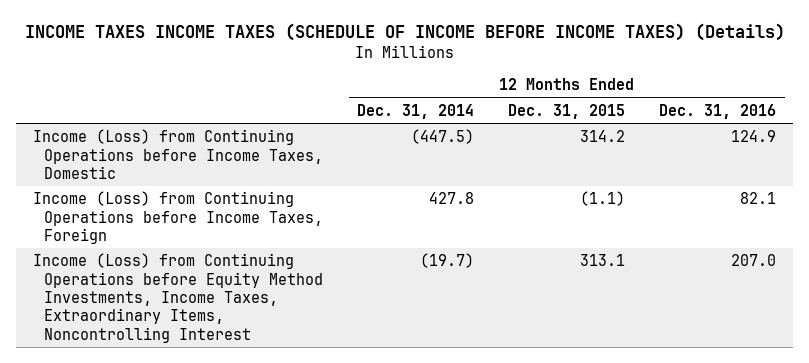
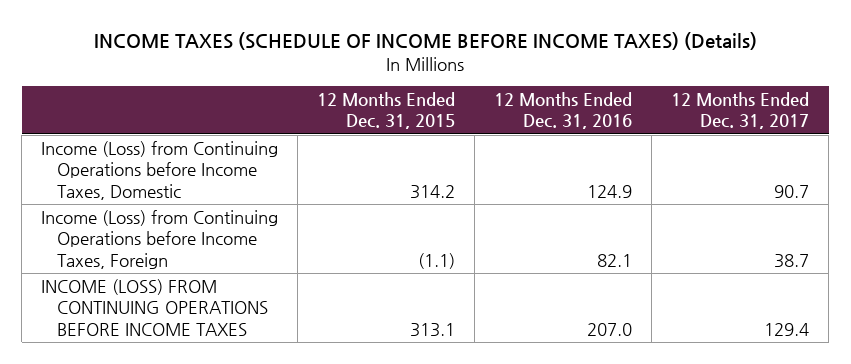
[24,23,785,42] INCOME TAXES INCOME TAXES (SCHEDULE OF INCOME BEFORE INCOME TAXES) (Details) -> [94,32,758,51] INCOME TAXES (SCHEDULE OF INCOME BEFORE INCOME TAXES) (Details)
[357,103,475,119] Dec. 31, 2014 -> none
none -> [671,92,810,130] 12 Months Ended Dec. 31, 2017
[32,253,323,343] Income (Loss) from Continuing Operations before Equity Method Investments, Income Taxes, Extraordinary Items, Noncontrolling Interest -> [41,278,269,336] INCOME (LOSS) FROM CONTINUING OPERATIONS BEFORE INCOME TAXES

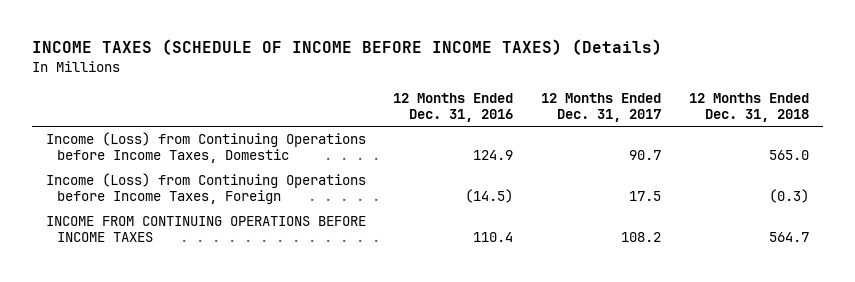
[317,92,456,130] 12 Months Ended Dec. 31, 2015 -> none
none -> [688,92,809,122] 12 Months Ended Dec. 31, 2018
[597,253,633,267] 82.1 -> [465,189,514,204] (14.5)
[774,253,810,268] 38.7 -> [629,191,662,202] 17.5
[41,278,269,336] INCOME (LOSS) FROM CONTINUING OPERATIONS BEFORE INCOME TAXES -> [45,216,366,243] INCOME FROM CONTINUING OPERATIONS BEFORE INCOME TAXES
[587,322,633,336] 207.0 -> [473,232,514,243] 110.4
[764,322,810,336] 129.4 -> [621,232,662,243] 108.2

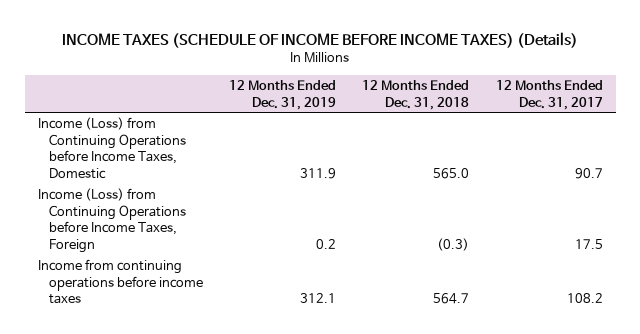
[393,92,514,122] 12 Months Ended Dec. 31, 2016 -> none
none -> [229,79,337,110] 12 Months Ended Dec. 31, 2019
[45,216,366,243] INCOME FROM CONTINUING OPERATIONS BEFORE INCOME TAXES -> [37,259,203,305] Income from continuing operations before income taxes

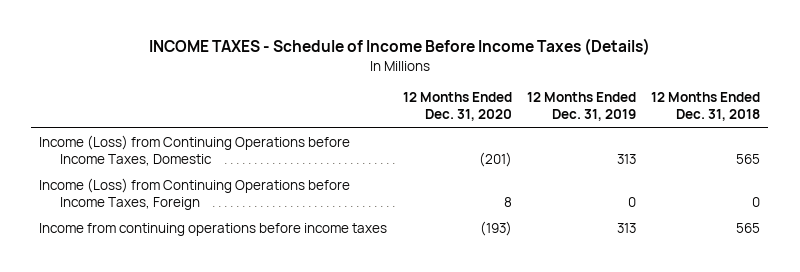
[62,31,579,48] INCOME TAXES (SCHEDULE OF INCOME BEFORE INCOME TAXES) (Details) -> [148,38,650,56] INCOME TAXES - Schedule of Income Before Income Taxes (Details)
[495,79,603,110] 12 Months Ended Dec. 31, 2017 -> none
none -> [402,92,512,122] 12 Months Ended Dec. 31, 2020
[300,167,337,179] 311.9 -> [616,154,636,165] 313
[433,167,470,179] 565.0 -> [736,154,761,165] 565
[316,238,337,249] 0.2 -> [627,197,636,208] 0
[437,237,470,251] (0.3) -> [752,197,761,208] 0
[300,293,337,304] 312.1 -> [616,223,636,234] 313
[433,293,470,305] 564.7 -> [736,223,761,234] 565

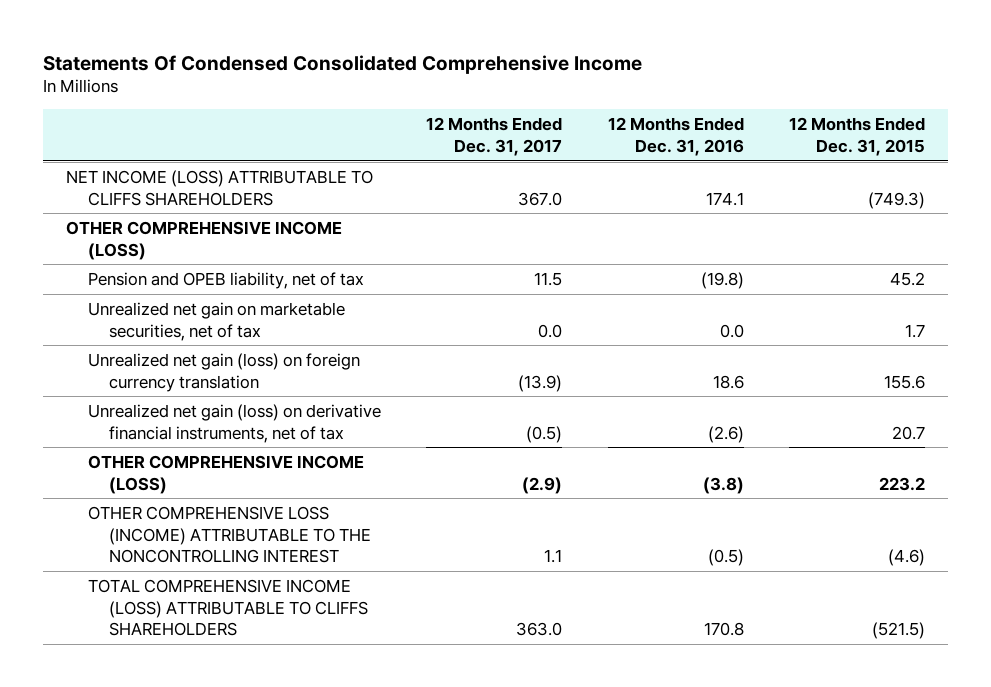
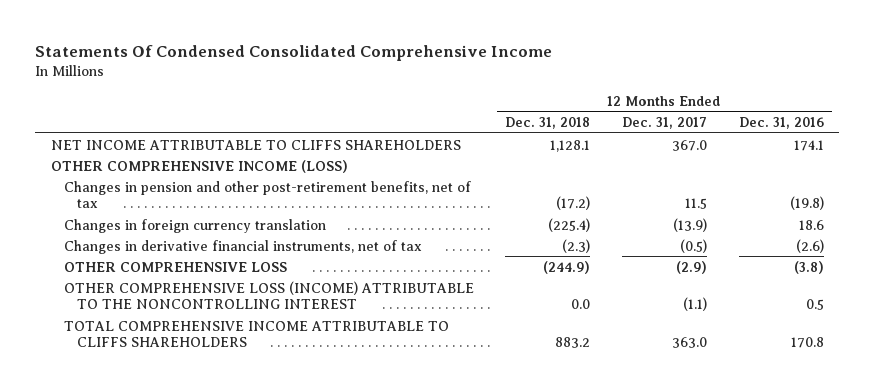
[789,117,926,156] 12 Months Ended Dec. 31, 2015 -> none
none -> [505,117,591,130] Dec. 31, 2018
[66,169,374,206] NET INCOME (LOSS) ATTRIBUTABLE TO CLIFFS SHAREHOLDERS -> [50,139,461,150] NET INCOME ATTRIBUTABLE TO CLIFFS SHAREHOLDERS
[87,301,345,341] Unrealized net gain on marketable securities, net of tax -> none
[87,271,364,289] Pension and OPEB liability, net of tax -> [63,180,471,209] Changes in pension and other post-retirement benefits, net of tax
[87,352,360,392] Unrealized net gain (loss) on foreign currency translation -> [63,218,326,233] Changes in foreign currency translation
[87,403,381,443] Unrealized net gain (loss) on derivative financial instruments, net of tax -> [63,239,422,254] Changes in derivative financial instruments, net of tax
[87,454,364,494] OTHER COMPREHENSIVE INCOME (LOSS) -> [63,261,287,272] OTHER COMPREHENSIVE LOSS
[544,549,563,564] 1.1 -> [682,297,707,312] (1.1)
[707,549,744,567] (0.5) -> [805,299,824,311] 0.5
[87,578,369,637] TOTAL COMPREHENSIVE INCOME (LOSS) ATTRIBUTABLE TO CLIFFS SHAREHOLDERS -> [63,320,449,348] TOTAL COMPREHENSIVE INCOME ATTRIBUTABLE TO CLIFFS SHAREHOLDERS

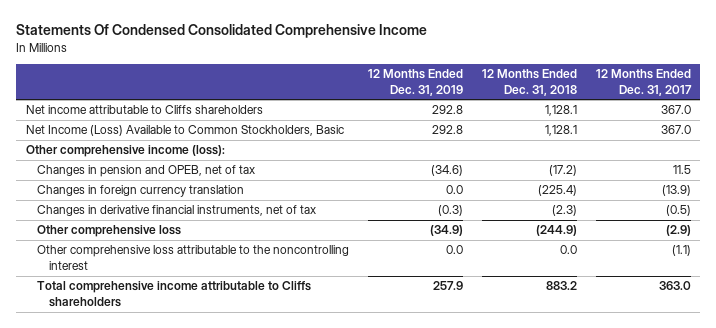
[738,117,824,130] Dec. 31, 2016 -> none
none -> [368,69,464,96] 12 Months Ended Dec. 31, 2019
[50,139,461,150] NET INCOME ATTRIBUTABLE TO CLIFFS SHAREHOLDERS -> [25,105,263,115] Net income attributable to Cliffs shareholders
none -> [25,125,344,137] Net Income (Loss) Available to Common Stockholders, Basic
[50,159,348,173] OTHER COMPREHENSIVE INCOME (LOSS) -> [25,145,225,158] Other comprehensive income (loss):
[63,180,471,209] Changes in pension and other post-retirement benefits, net of tax -> [37,165,256,178] Changes in pension and OPEB, net of tax
[63,261,287,272] OTHER COMPREHENSIVE LOSS -> [37,225,182,238] Other comprehensive loss
[63,280,474,310] OTHER COMPREHENSIVE LOSS (INCOME) ATTRIBUTABLE TO THE NONCONTROLLING INTEREST -> [37,245,350,271] Other comprehensive loss attributable to the noncontrolling interest
[63,320,449,348] TOTAL COMPREHENSIVE INCOME ATTRIBUTABLE TO CLIFFS SHAREHOLDERS -> [37,281,312,308] Total comprehensive income attributable to Cliffs shareholders

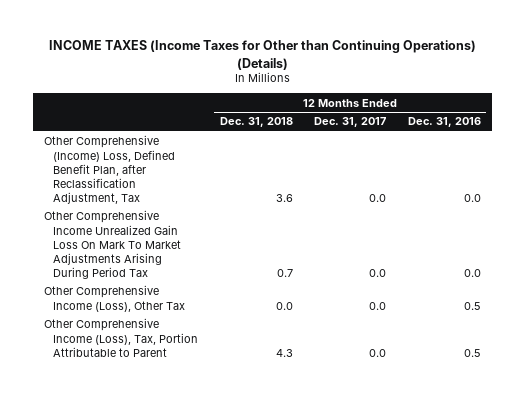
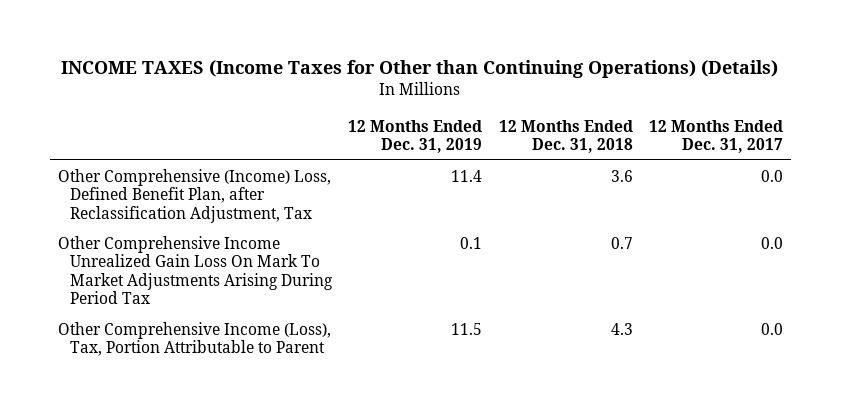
[408,117,482,128] Dec. 31, 2016 -> none
none -> [348,119,483,153] 12 Months Ended Dec. 31, 2019
[44,285,186,312] Other Comprehensive Income (Loss), Other Tax -> none

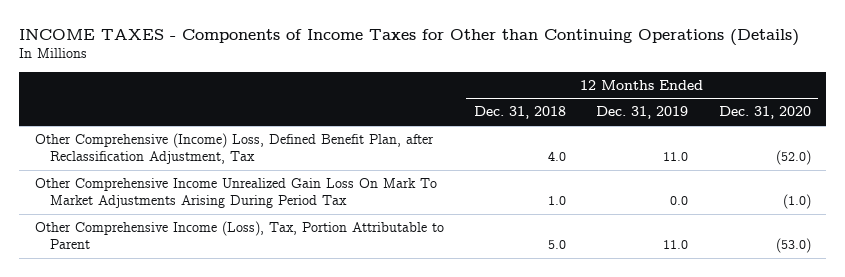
[61,59,779,78] INCOME TAXES (Income Taxes for Other than Continuing Operations) (Details) -> [19,29,800,47] INCOME TAXES - Components of Income Taxes for Other than Continuing Operations (Details)
[648,119,783,153] 12 Months Ended Dec. 31, 2017 -> none
none -> [718,106,811,120] Dec. 31, 2020
[451,169,483,182] 11.4 -> [663,152,689,162] 11.0
[610,169,633,182] 3.6 -> [547,151,566,162] 4.0
[460,236,483,249] 0.1 -> [670,196,689,206] 0.0
[610,236,633,249] 0.7 -> [547,196,566,206] 1.0
[451,322,483,335] 11.5 -> [663,240,689,250] 11.0
[610,322,633,335] 4.3 -> [547,240,566,250] 5.0

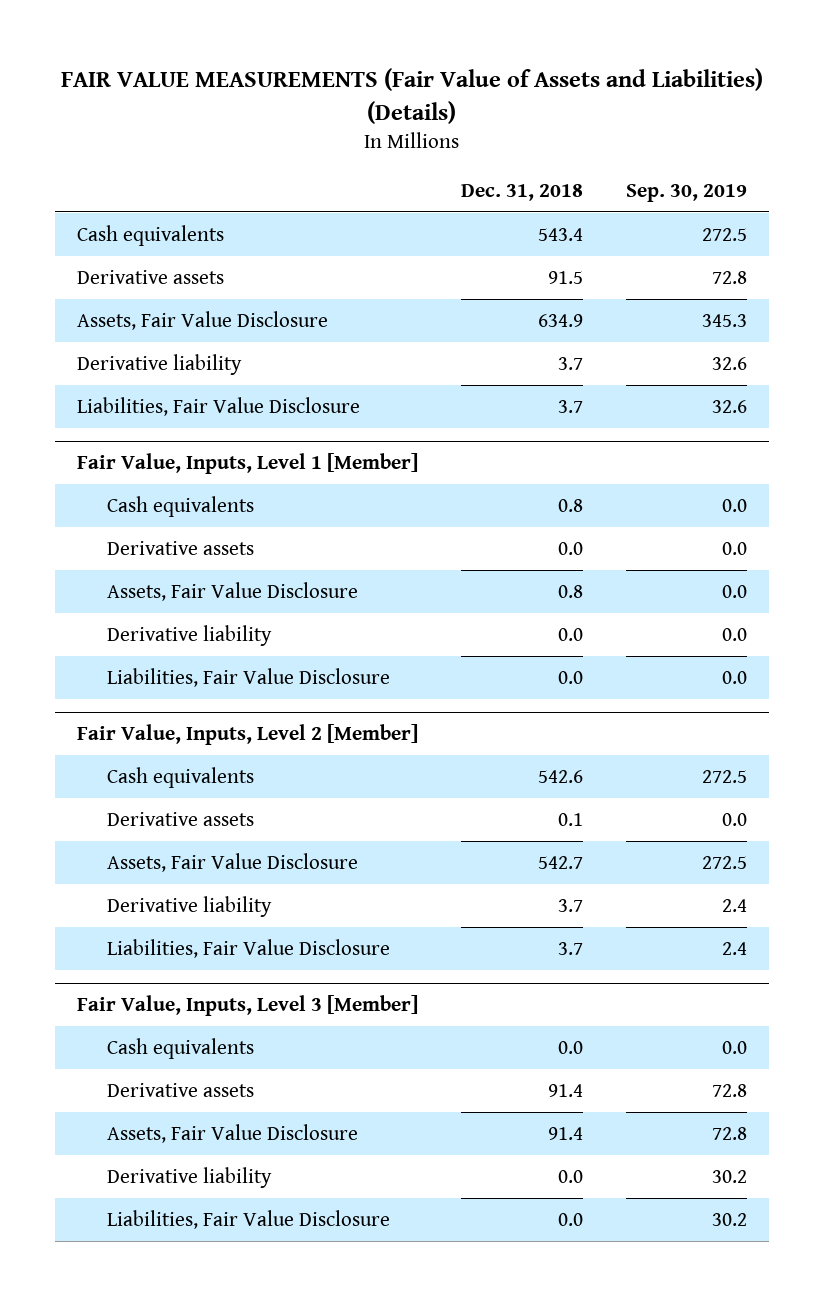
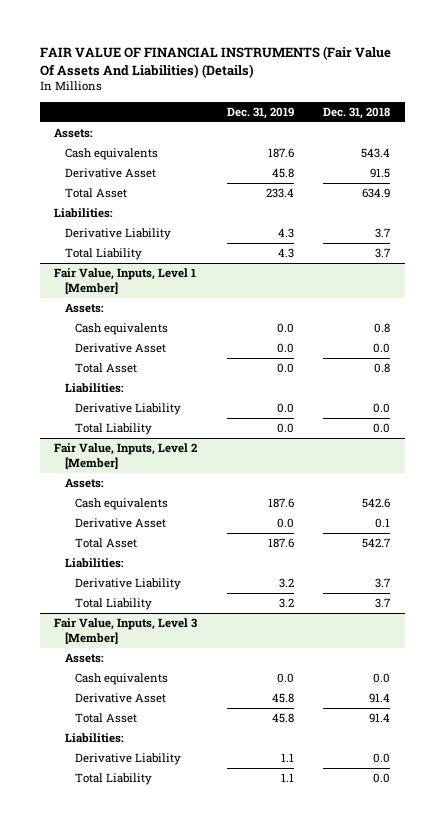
[61,68,764,124] FAIR VALUE MEASUREMENTS (Fair Value of Assets and Liabilities) (Details) -> [39,46,391,78] FAIR VALUE OF FINANCIAL INSTRUMENTS (Fair Value Of Assets And Liabilities) (Details)
[626,183,748,202] Sep. 30, 2019 -> none
none -> [226,106,294,119] Dec. 31, 2019
none -> [54,128,94,139] Assets:
[76,269,224,284] Derivative assets -> [64,168,156,179] Derivative Asset
[76,310,328,330] Assets, Fair Value Disclosure -> [64,188,127,199] Total Asset
none -> [54,208,114,219] Liabilities:
[76,353,242,375] Derivative liability -> [64,228,171,241] Derivative Liability
[76,396,360,416] Liabilities, Fair Value Disclosure -> [64,248,142,261] Total Liability
none -> [64,303,104,314] Assets:
[106,540,254,555] Derivative assets -> [75,343,167,354] Derivative Asset
[106,581,358,601] Assets, Fair Value Disclosure -> [75,363,138,374] Total Asset
none -> [64,383,124,394] Liabilities:
[106,624,272,646] Derivative liability -> [75,403,182,416] Derivative Liability
[106,667,390,687] Liabilities, Fair Value Disclosure -> [75,423,153,436] Total Liability
none -> [64,478,104,489] Assets:
[106,811,254,826] Derivative assets -> [75,518,167,529] Derivative Asset
[106,852,358,872] Assets, Fair Value Disclosure -> [75,538,138,549] Total Asset
none -> [64,558,124,569] Liabilities:
[106,895,272,917] Derivative liability -> [75,578,182,591] Derivative Liability
[106,938,390,958] Liabilities, Fair Value Disclosure -> [75,598,153,611] Total Liability
none -> [64,653,104,664] Assets:
[106,1082,254,1097] Derivative assets -> [75,693,167,704] Derivative Asset
[106,1123,358,1143] Assets, Fair Value Disclosure -> [75,713,138,724] Total Asset
none -> [64,733,124,744] Liabilities:
[106,1166,272,1188] Derivative liability -> [75,753,182,766] Derivative Liability
[106,1209,390,1229] Liabilities, Fair Value Disclosure -> [75,773,153,786] Total Liability

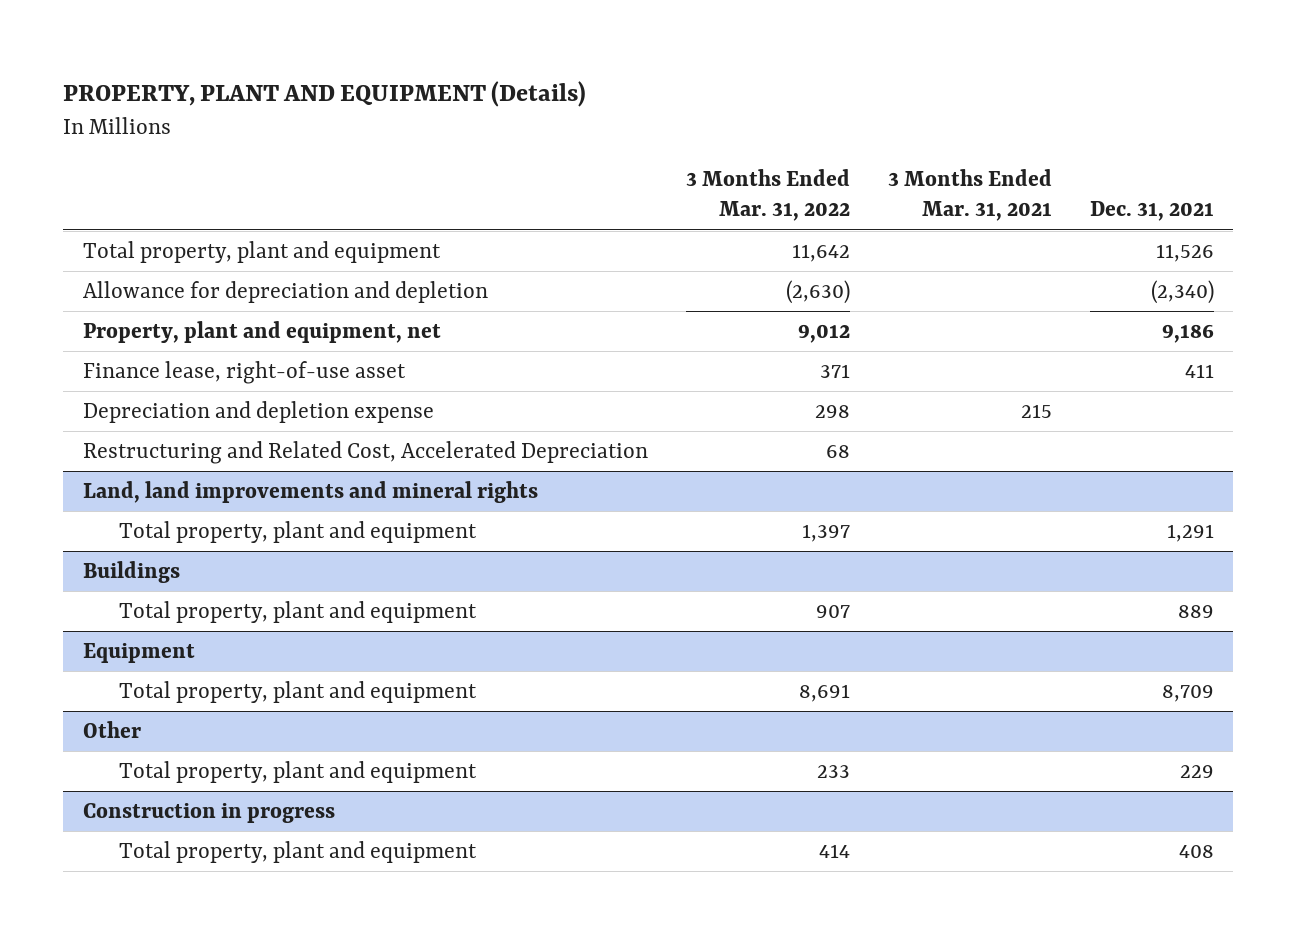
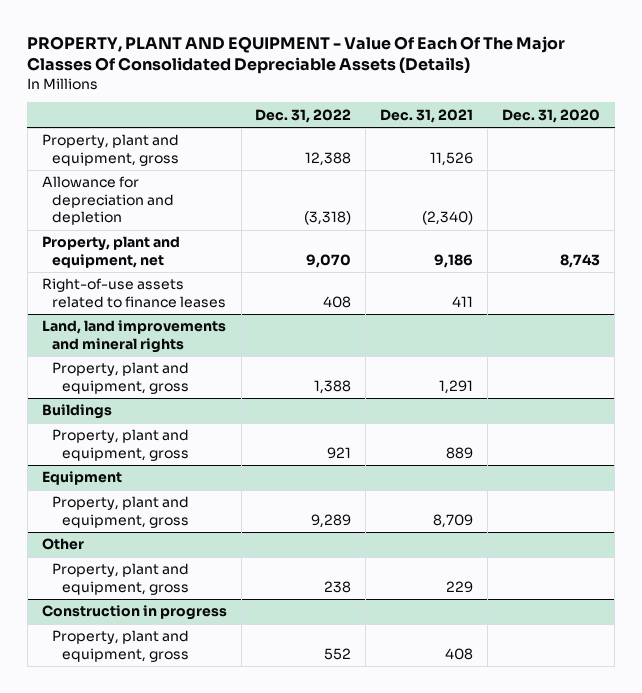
[63,81,587,108] PROPERTY, PLANT AND EQUIPMENT (Details) -> [27,35,566,75] PROPERTY, PLANT AND EQUIPMENT - Value Of Each Of The Major Classes Of Consolidated Depreciable Assets (Details)
[685,168,850,222] 3 Months Ended Mar. 31, 2022 -> none
[887,168,1052,222] 3 Months Ended Mar. 31, 2021 -> none
none -> [255,108,352,123] Dec. 31, 2022
none -> [502,108,601,123] Dec. 31, 2020
[82,241,441,264] Total property, plant and equipment -> [41,134,179,166] Property, plant and equipment, gross
[82,401,434,424] Depreciation and depletion expense -> none
[82,441,648,465] Restructuring and Related Cost, Accelerated Depreciation -> none
[82,361,406,385] Finance lease, right-of-use asset -> [41,278,226,308] Right-of-use assets related to finance leases
[118,521,477,544] Total property, plant and equipment -> [51,362,189,394] Property, plant and equipment, gross
[118,601,477,624] Total property, plant and equipment -> [51,429,189,461] Property, plant and equipment, gross
[118,681,477,704] Total property, plant and equipment -> [51,496,189,528] Property, plant and equipment, gross
[118,761,477,784] Total property, plant and equipment -> [51,563,189,595] Property, plant and equipment, gross
[118,841,477,864] Total property, plant and equipment -> [51,630,189,662] Property, plant and equipment, gross

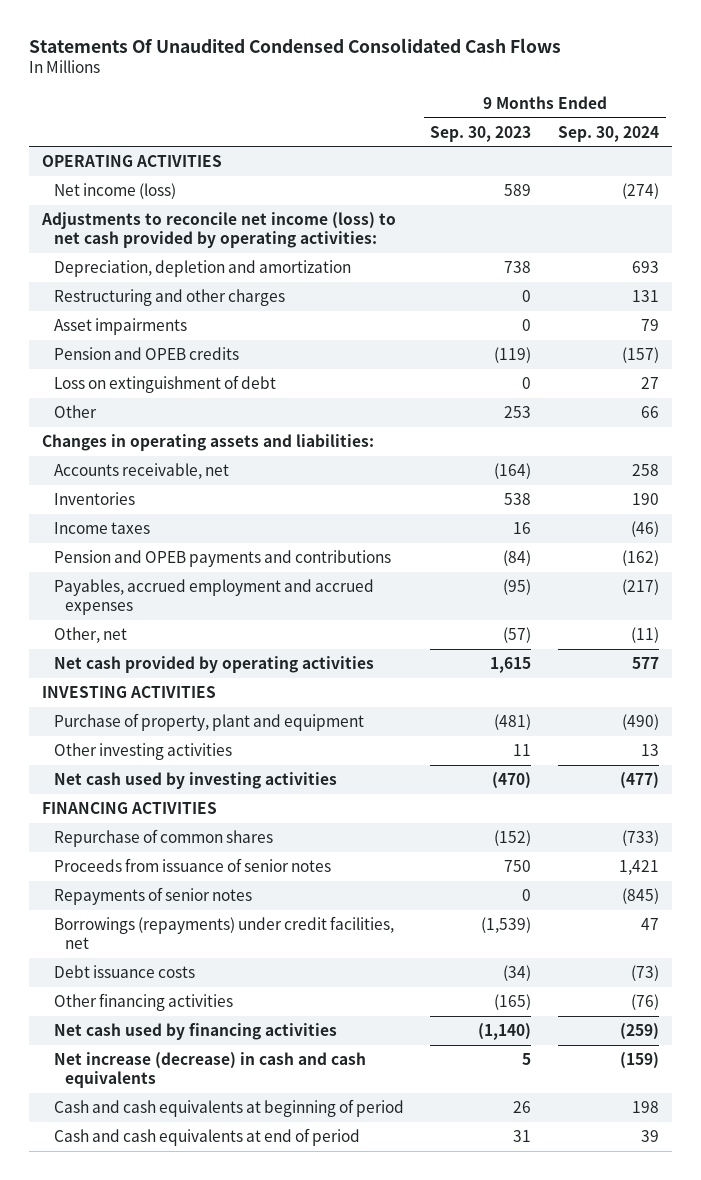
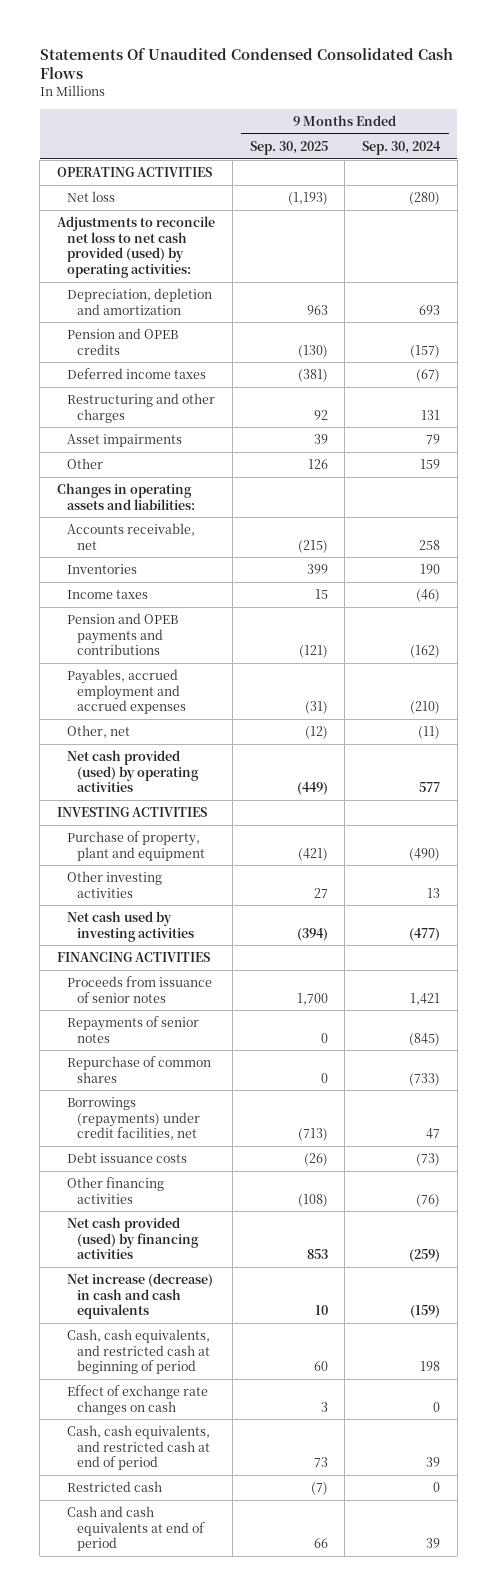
[430,125,532,142] Sep. 30, 2023 -> none
none -> [249,140,328,155] Sep. 30, 2025
[53,183,176,200] Net income (loss) -> [66,191,115,203] Net loss
[622,183,660,200] (274) -> [409,192,441,206] (280)
[41,212,397,248] Adjustments to reconcile net income (loss) to net cash provided by operating activities: -> [57,216,216,278] Adjustments to reconcile net loss to net cash provided (used) by operating activities:
[53,347,239,361] Pension and OPEB credits -> [66,328,178,355] Pension and OPEB credits
none -> [66,368,206,380] Deferred income taxes
[53,375,276,394] Loss on extinguishment of debt -> none
[641,406,660,419] 66 -> [420,459,441,470] 159
[622,579,660,596] (217) -> [410,701,441,715] (210)
[53,656,374,674] Net cash provided by operating activities -> [66,750,199,793] Net cash provided (used) by operating activities
[53,829,273,848] Repurchase of common shares -> [66,1056,211,1083] Repurchase of common shares
[53,1023,337,1041] Net cash used by financing activities -> [66,1217,199,1260] Net cash provided (used) by financing activities
[53,1099,404,1118] Cash and cash equivalents at beginning of period -> [66,1329,210,1375] Cash, cash equivalents, and restricted cash at beginning of period
none -> [66,1385,208,1415] Effect of exchange rate changes on cash
none -> [66,1425,210,1471] Cash, cash equivalents, and restricted cash at end of period
none -> [66,1481,162,1493] Restricted cash

